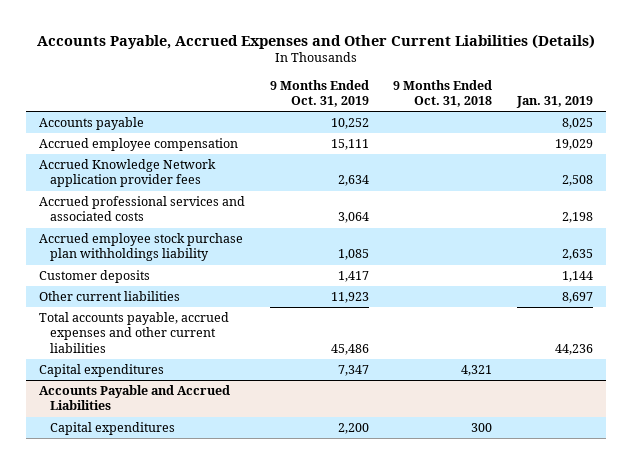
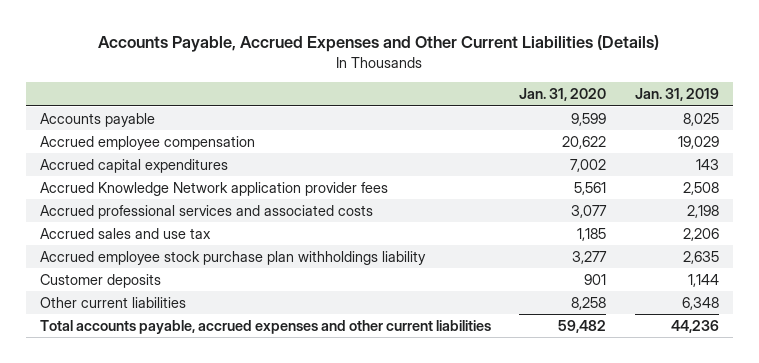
[269,79,369,108] 9 Months Ended Oct. 31, 2019 -> none
[393,79,493,108] 9 Months Ended Oct. 31, 2018 -> none
none -> [519,88,607,102] Jan. 31, 2020
none -> [39,158,228,173] Accrued capital expenditures
none -> [39,227,211,239] Accrued sales and use tax
[562,292,594,304] 8,697 -> [681,296,719,310] 6,348
[38,364,164,378] Capital expenditures -> none
[38,385,230,411] Accounts Payable and Accrued Liabilities -> none
[50,422,176,436] Capital expenditures -> none

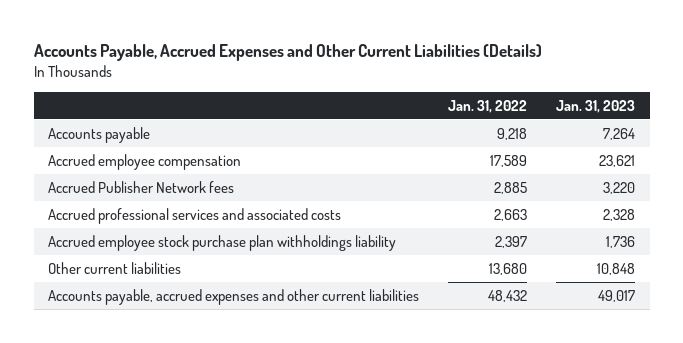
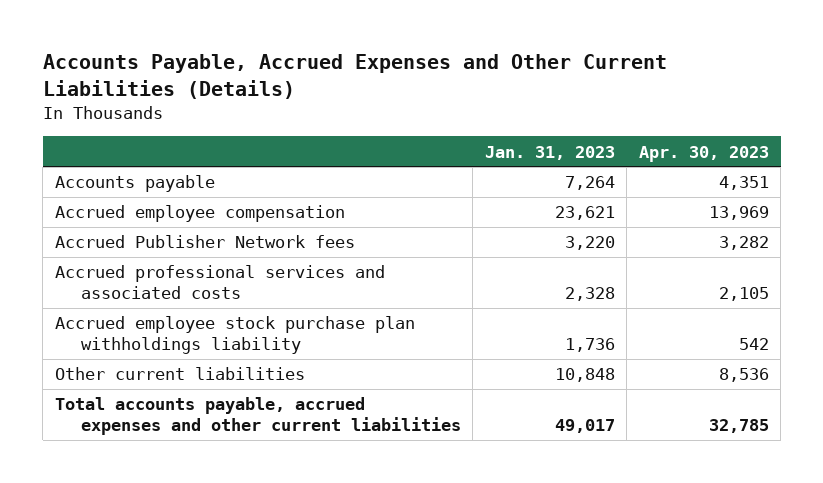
[448,100,528,114] Jan. 31, 2022 -> none
none -> [638,145,769,162] Apr. 30, 2023
[48,288,420,305] Accounts payable, accrued expenses and other current liabilities -> [54,397,461,436] Total accounts payable, accrued expenses and other current liabilities

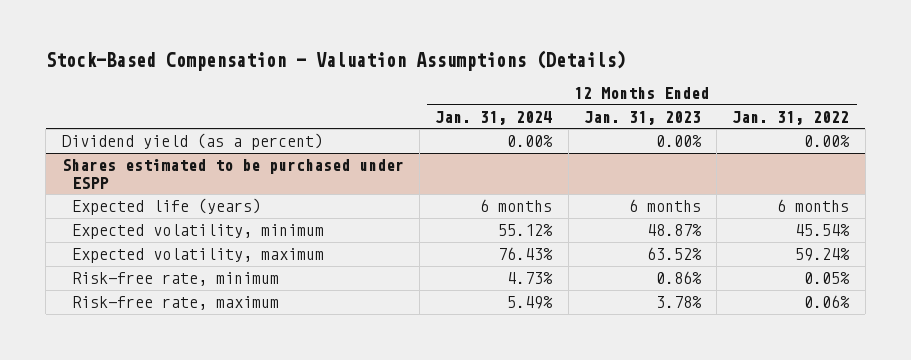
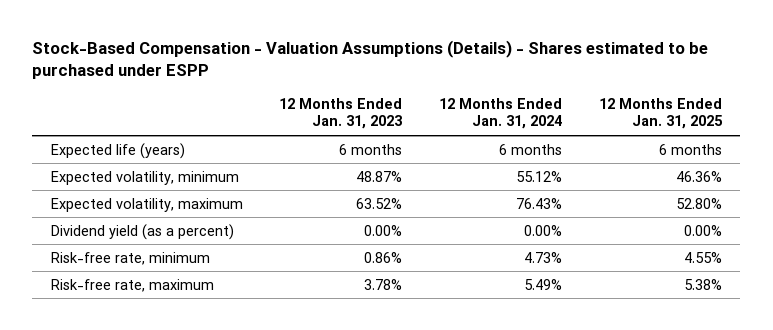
[45,50,626,72] Stock-Based Compensation - Valuation Assumptions (Details) -> [32,40,709,80] Stock-Based Compensation - Valuation Assumptions (Details) - Shares estimated to be purchased under ESPP
[732,110,850,125] Jan. 31, 2022 -> none
none -> [599,98,724,130] 12 Months Ended Jan. 31, 2025
[61,159,404,189] Shares estimated to be purchased under ESPP -> none
[61,133,323,151] Dividend yield (as a percent) -> [50,223,234,240] Dividend yield (as a percent)

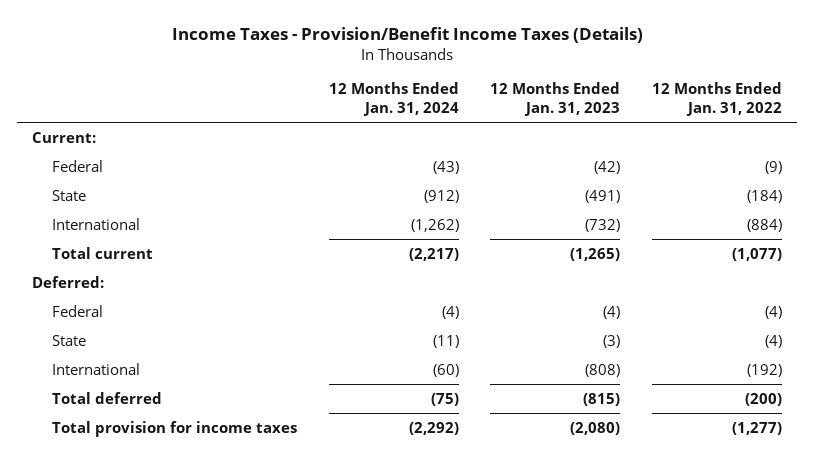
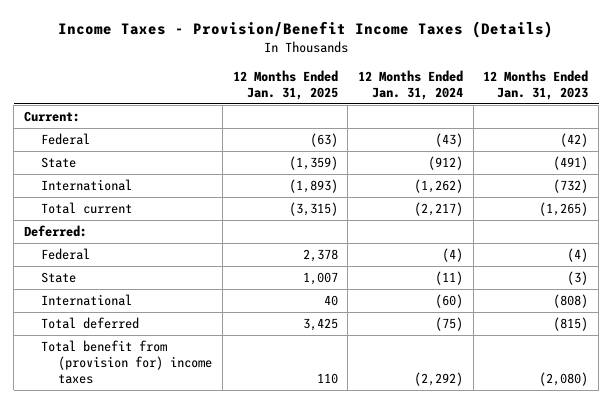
[651,82,782,117] 12 Months Ended Jan. 31, 2022 -> none
none -> [232,69,338,100] 12 Months Ended Jan. 31, 2025
[52,420,298,437] Total provision for income taxes -> [41,339,213,384] Total benefit from (provision for) income taxes

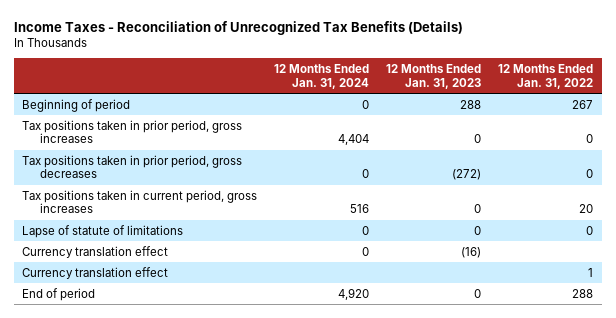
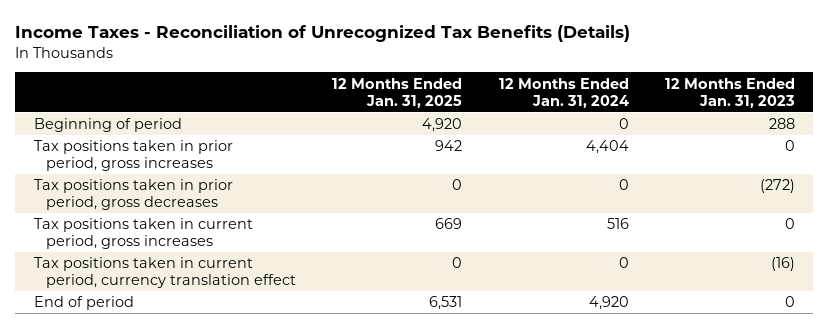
[498,64,594,89] 12 Months Ended Jan. 31, 2022 -> none
none -> [332,77,463,108] 12 Months Ended Jan. 31, 2025
[22,224,184,238] Lapse of statute of limitations -> none
[22,266,169,279] Currency translation effect -> none
[22,245,169,258] Currency translation effect -> [33,257,296,289] Tax positions taken in current period, currency translation effect

